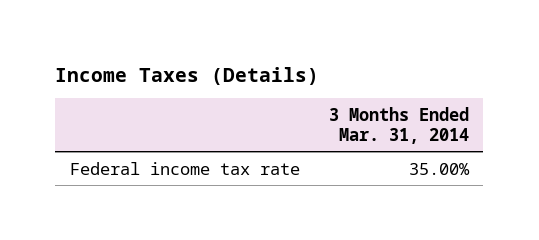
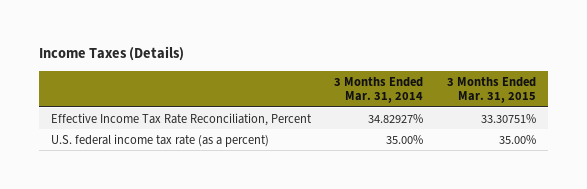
none -> [446,76,536,104] 3 Months Ended Mar. 31, 2015
none -> [50,112,312,126] Effective Income Tax Rate Reconciliation, Percent
[69,161,300,175] Federal income tax rate -> [50,133,269,147] U.S. federal income tax rate (as a percent)

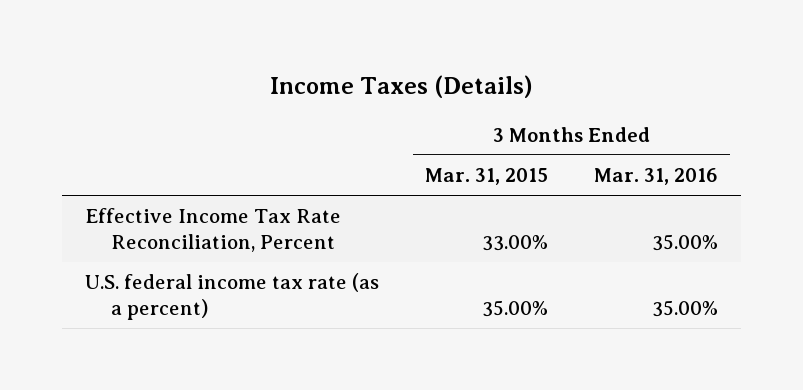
[334,76,424,104] 3 Months Ended Mar. 31, 2014 -> none
none -> [594,168,719,186] Mar. 31, 2016
[480,113,536,123] 33.30751% -> [481,234,548,251] 33.00%

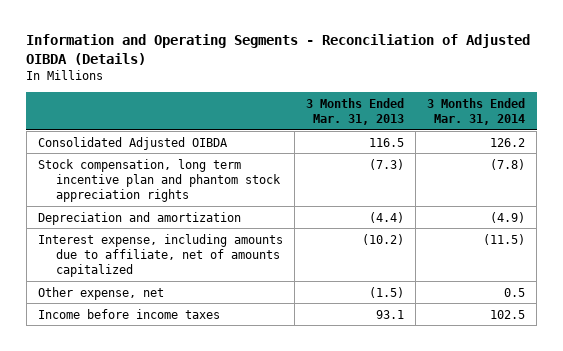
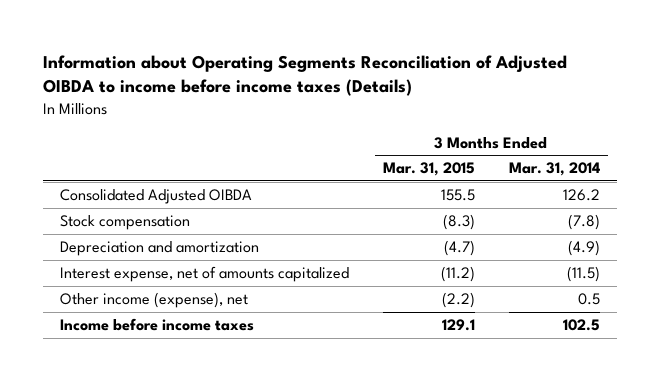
[26,34,531,65] Information and Operating Segments - Reconciliation of Adjusted OIBDA (Details) -> [43,54,568,97] Information about Operating Segments Reconciliation of Adjusted OIBDA to income before income taxes (Details)
[305,97,404,126] 3 Months Ended Mar. 31, 2013 -> none
none -> [382,162,475,177] Mar. 31, 2015
[37,158,281,203] Stock compensation, long term incentive plan and phantom stock appreciation rights -> [60,215,191,231] Stock compensation
[37,233,283,278] Interest expense, including amounts due to affiliate, net of amounts capitalized -> [60,266,350,283] Interest expense, net of amounts capitalized
[37,286,164,300] Other expense, net -> [60,292,249,309] Other income (expense), net

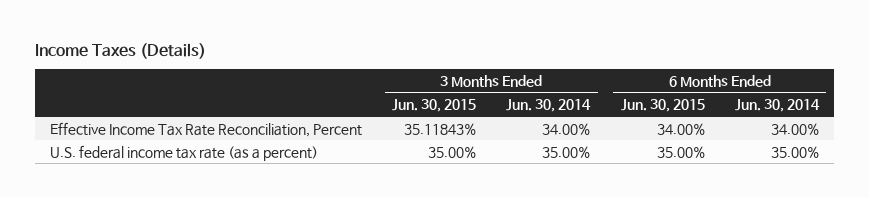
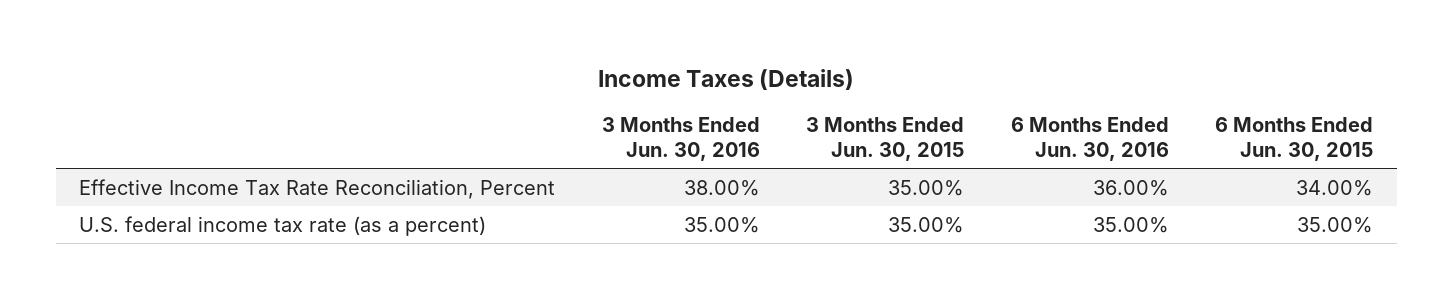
[506,99,592,113] Jun. 30, 2014 -> none
[734,99,820,113] Jun. 30, 2014 -> none
none -> [601,117,760,162] 3 Months Ended Jun. 30, 2016
none -> [1010,117,1169,162] 6 Months Ended Jun. 30, 2016
[404,122,477,135] 35.11843% -> [888,179,965,196] 35.00%

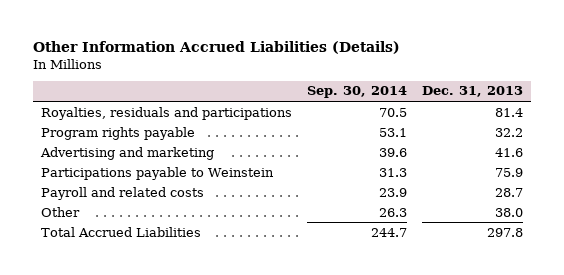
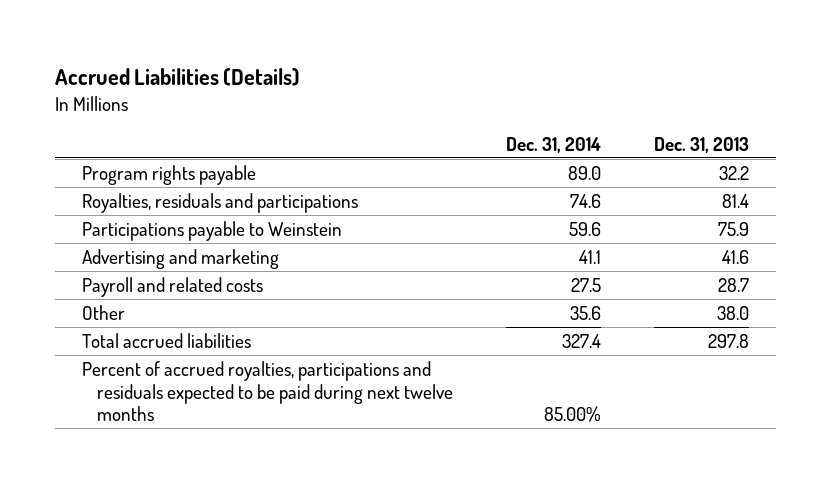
[33,41,401,55] Other Information Accrued Liabilities (Details) -> [54,67,300,86] Accrued Liabilities (Details)
[306,86,407,99] Sep. 30, 2014 -> none
none -> [505,136,601,153] Dec. 31, 2014
[40,106,292,120] Royalties, residuals and participations -> [81,193,358,214] Royalties, residuals and participations
[39,146,214,160] Advertising and marketing -> [81,249,279,270] Advertising and marketing
[40,226,201,237] Total Accrued Liabilities -> [81,333,251,349] Total accrued liabilities
none -> [81,361,453,422] Percent of accrued royalties, participations and residuals expected to be paid during next twelve months

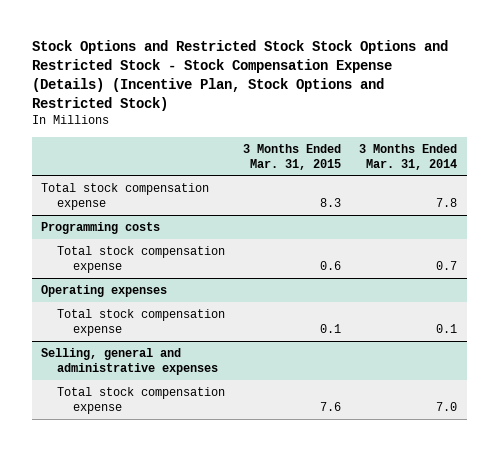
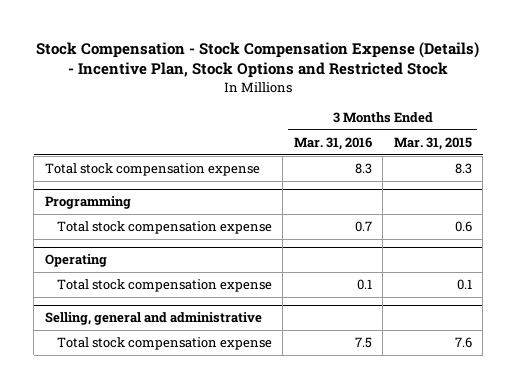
[31,39,448,111] Stock Options and Restricted Stock Stock Options and Restricted Stock - Stock Compensation Expense (Details) (Incentive Plan, Stock Options and Restricted Stock) -> [36,42,480,79] Stock Compensation - Stock Compensation Expense (Details) - Incentive Plan, Stock Options and Restricted Stock
[359,143,458,170] 3 Months Ended Mar. 31, 2014 -> none
none -> [293,136,372,150] Mar. 31, 2016
[40,221,160,234] Programming costs -> [44,196,131,210] Programming
[40,284,167,297] Operating expenses -> [44,254,107,268] Operating
[40,347,219,376] Selling, general and administrative expenses -> [44,312,262,326] Selling, general and administrative

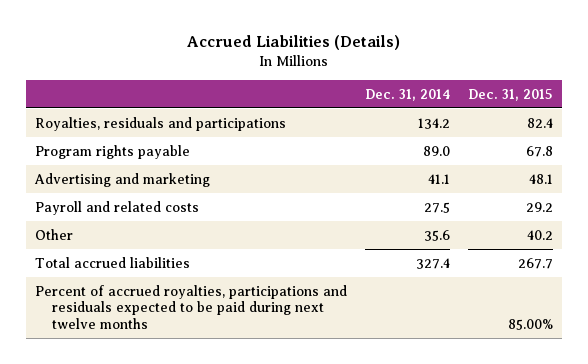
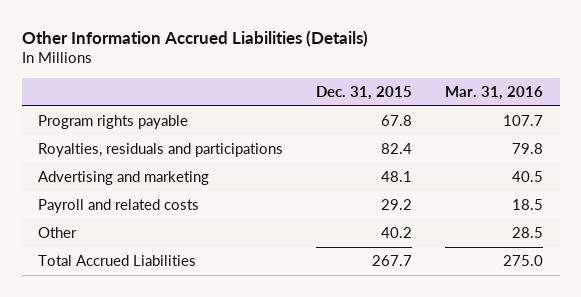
[187,35,401,51] Accrued Liabilities (Details) -> [21,29,368,47] Other Information Accrued Liabilities (Details)
[365,88,451,101] Dec. 31, 2014 -> none
none -> [445,85,544,100] Mar. 31, 2016
[34,116,286,131] Royalties, residuals and participations -> [38,143,284,158] Royalties, residuals and participations
[34,284,347,330] Percent of accrued royalties, participations and residuals expected to be paid during next twelve months -> none
[34,256,190,268] Total accrued liabilities -> [38,255,197,267] Total Accrued Liabilities

